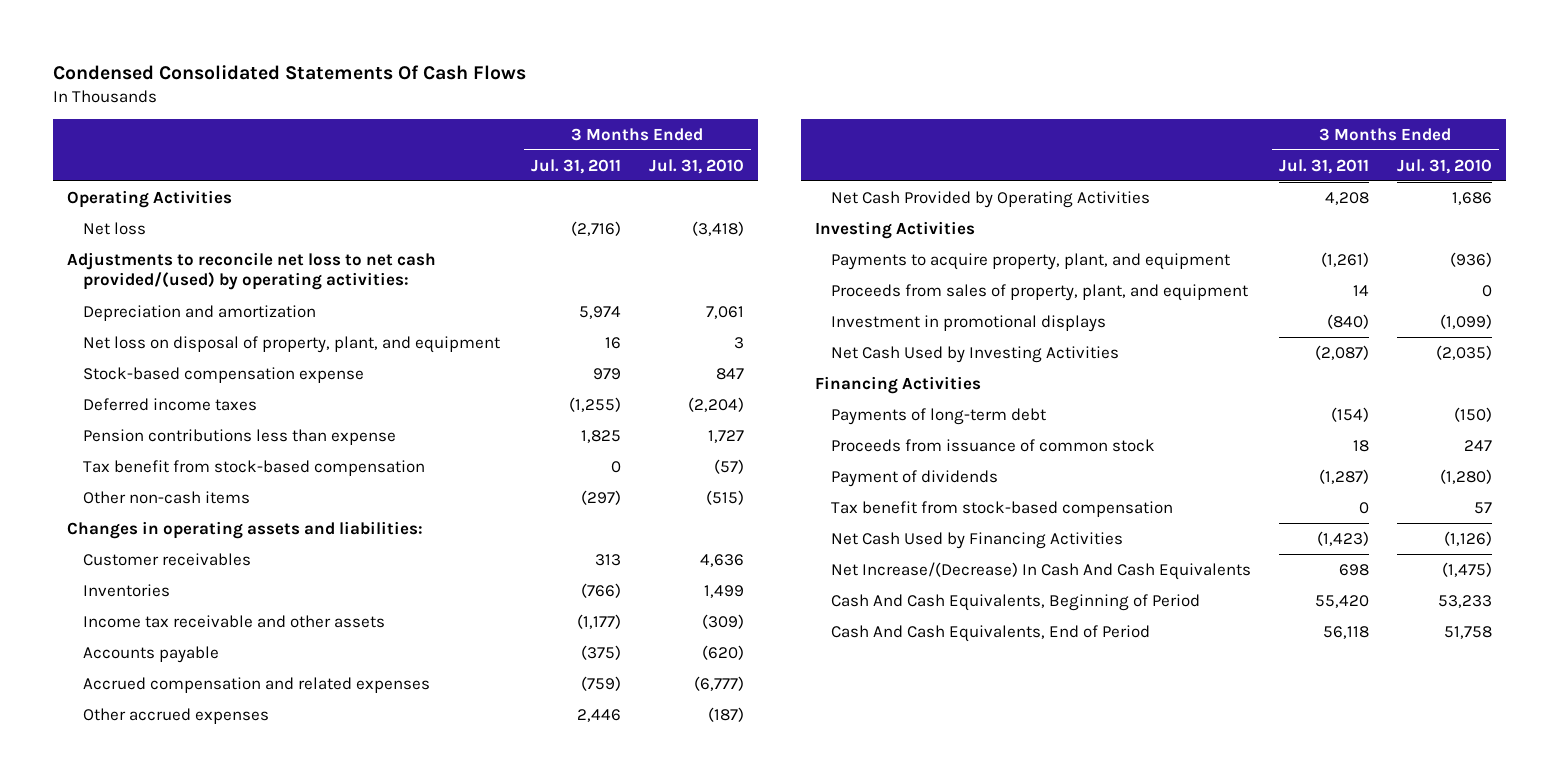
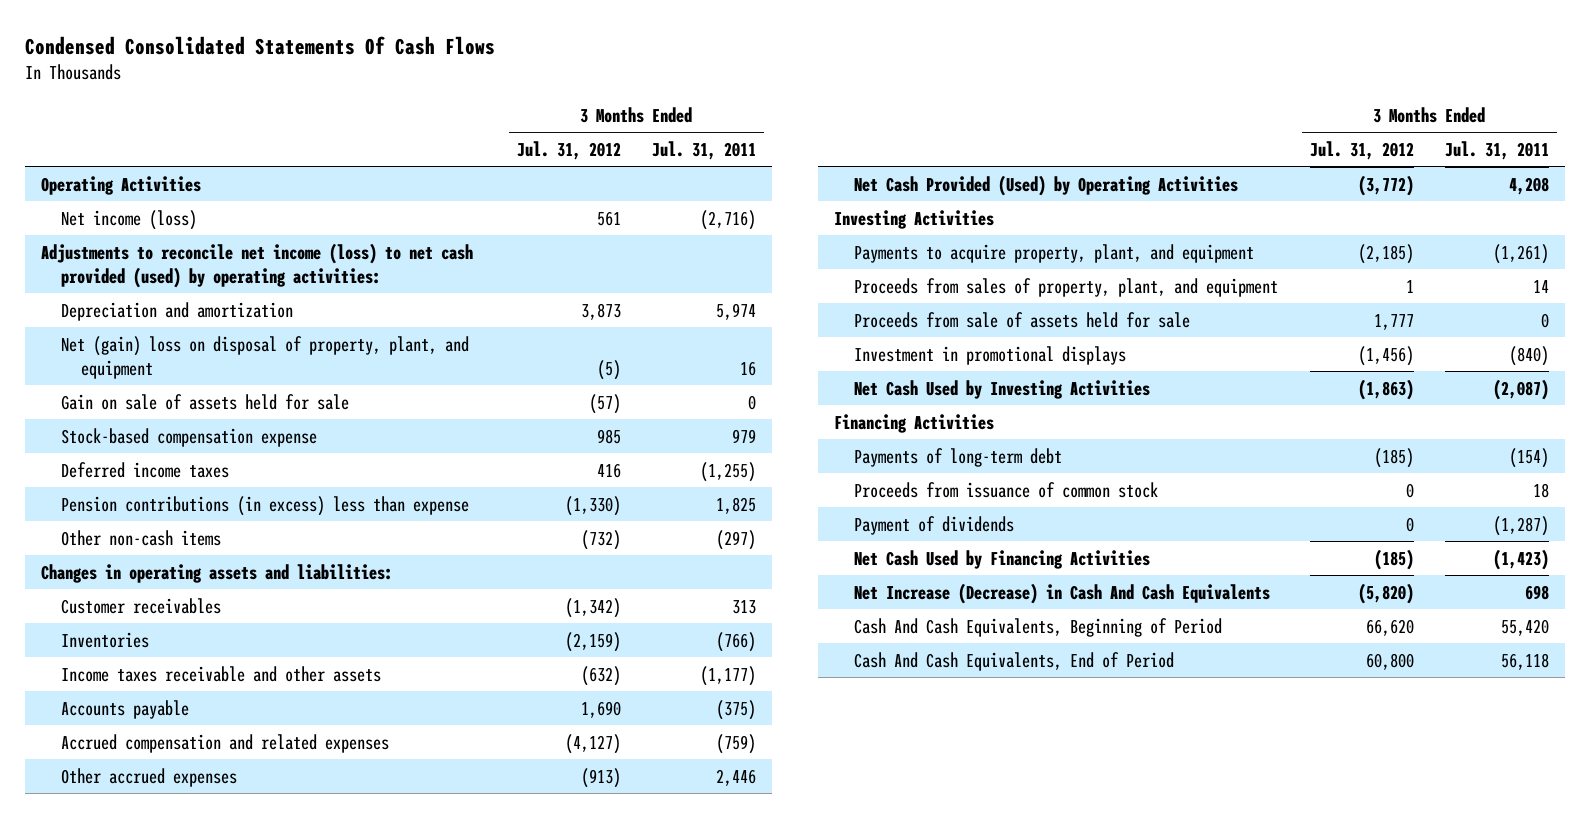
[649,158,745,174] Jul. 31, 2010 -> none
none -> [516,140,621,160] Jul. 31, 2012
[82,221,146,235] Net loss -> [61,209,198,230] Net income (loss)
[66,251,436,291] Adjustments to reconcile net loss to net cash provided/(used) by operating activities: -> [41,242,474,288] Adjustments to reconcile net income (loss) to net cash provided (used) by operating activities:
[82,335,500,353] Net loss on disposal of property, plant, and equipment -> [61,335,470,379] Net (gain) loss on disposal of property, plant, and equipment
none -> [61,393,350,410] Gain on sale of assets held for sale
[82,459,425,476] Tax benefit from stock-based compensation -> none
[82,428,396,445] Pension contributions less than expense -> [61,495,470,516] Pension contributions (in excess) less than expense
[82,614,385,628] Income tax receivable and other assets -> [61,665,382,682] Income taxes receivable and other assets
[830,190,1150,208] Net Cash Provided by Operating Activities -> [854,174,1239,196] Net Cash Provided (Used) by Operating Activities
none -> [854,311,1191,328] Proceeds from sale of assets held for sale
[830,500,1173,517] Tax benefit from stock-based compensation -> none
[830,561,1251,580] Net Increase/(Decrease) In Cash And Cash Equivalents -> [854,582,1271,604] Net Increase (Decrease) in Cash And Cash Equivalents

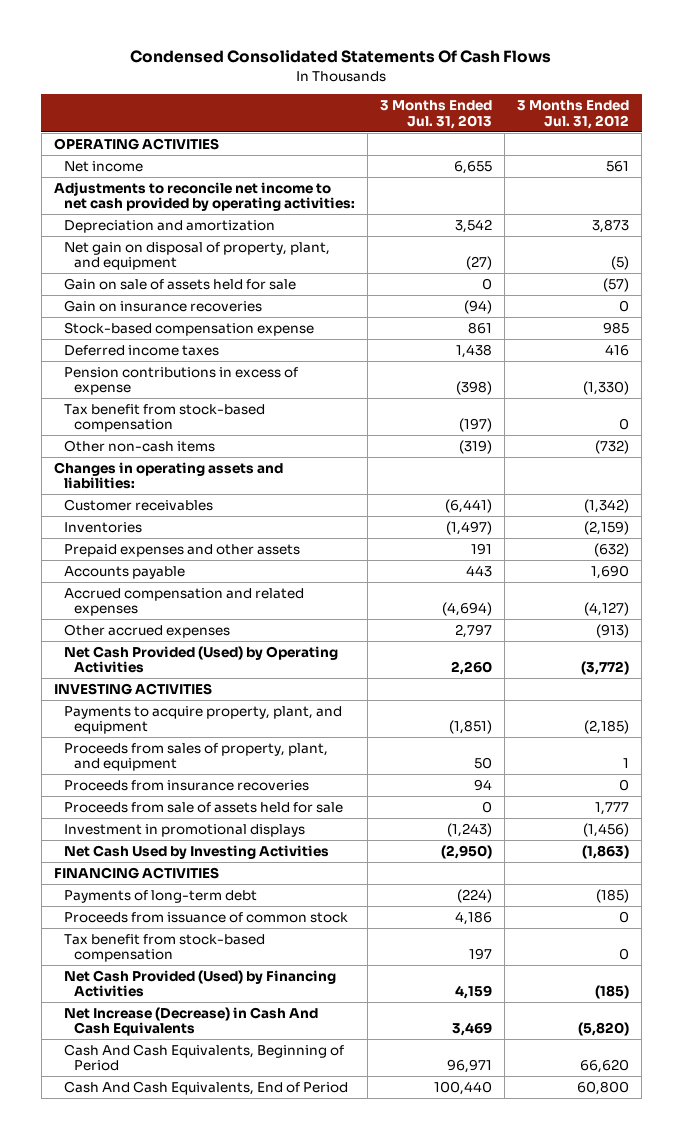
[652,140,757,160] Jul. 31, 2011 -> none
none -> [379,100,492,129] 3 Months Ended Jul. 31, 2013
[41,175,202,195] Operating Activities -> [53,137,219,150] OPERATING ACTIVITIES
[61,209,198,230] Net income (loss) -> [63,160,143,172] Net income
[41,242,474,288] Adjustments to reconcile net income (loss) to net cash provided (used) by operating activities: -> [53,181,355,212] Adjustments to reconcile net income to net cash provided by operating activities:
[61,335,470,379] Net (gain) loss on disposal of property, plant, and equipment -> [63,241,330,271] Net gain on disposal of property, plant, and equipment
none -> [63,299,262,312] Gain on insurance recoveries
[61,495,470,516] Pension contributions (in excess) less than expense -> [63,366,298,396] Pension contributions in excess of expense
none -> [63,403,265,433] Tax benefit from stock-based compensation
[61,665,382,682] Income taxes receivable and other assets -> [63,543,300,557] Prepaid expenses and other assets
[834,209,995,229] Investing Activities -> [53,682,212,695] INVESTING ACTIVITIES
none -> [63,779,309,791] Proceeds from insurance recoveries
[834,413,995,433] Financing Activities -> [53,866,219,879] FINANCING ACTIVITIES
[854,515,1015,535] Payment of dividends -> none
none -> [63,933,265,963] Tax benefit from stock-based compensation
[854,549,1151,569] Net Cash Used by Financing Activities -> [63,969,336,998] Net Cash Provided (Used) by Financing Activities

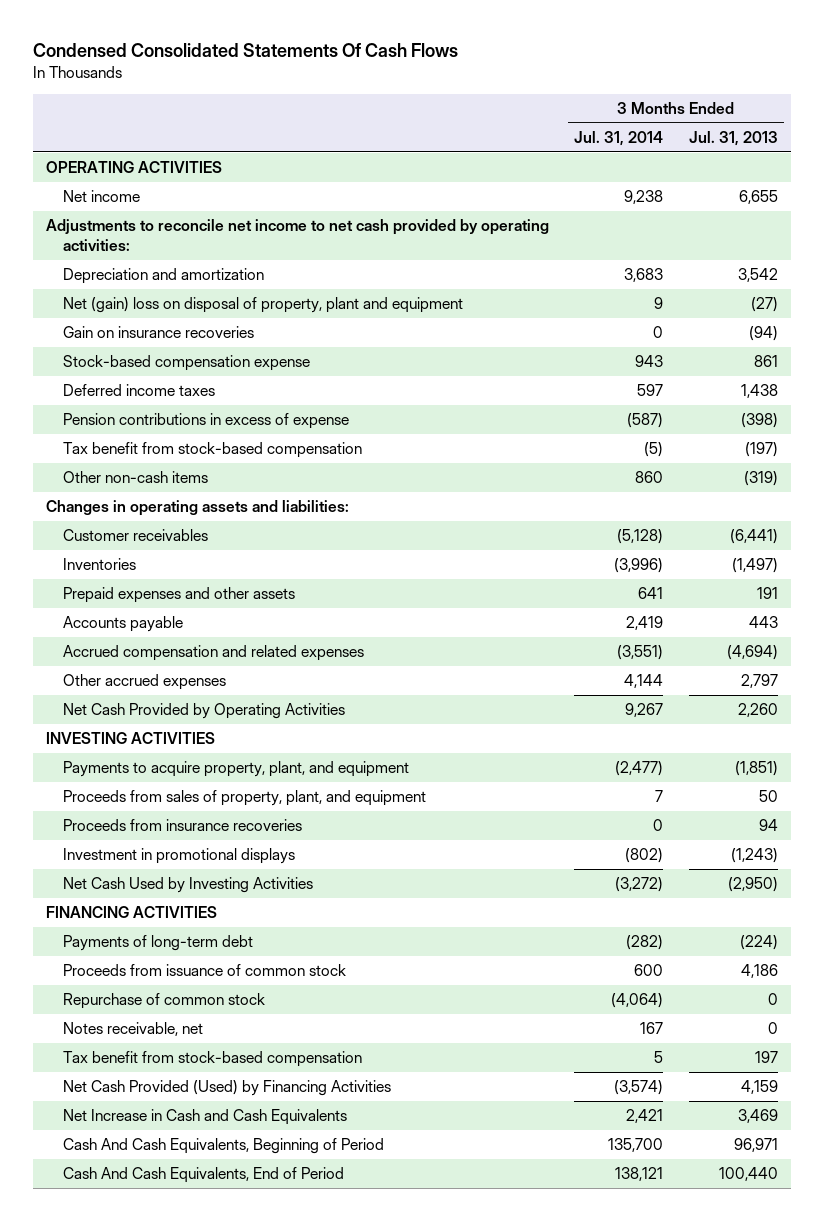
[517,100,630,129] 3 Months Ended Jul. 31, 2012 -> none
none -> [574,131,664,147] Jul. 31, 2014
[63,277,296,290] Gain on sale of assets held for sale -> none
[63,241,330,271] Net gain on disposal of property, plant, and equipment -> [62,297,463,314] Net (gain) loss on disposal of property, plant and equipment
[63,645,338,674] Net Cash Provided (Used) by Operating Activities -> [62,703,345,720] Net Cash Provided by Operating Activities
[63,801,343,813] Proceeds from sale of assets held for sale -> none
none -> [62,993,265,1010] Repurchase of common stock
none -> [62,1022,203,1037] Notes receivable, net
[63,1006,318,1037] Net Increase (Decrease) in Cash And Cash Equivalents -> [62,1109,347,1126] Net Increase in Cash and Cash Equivalents

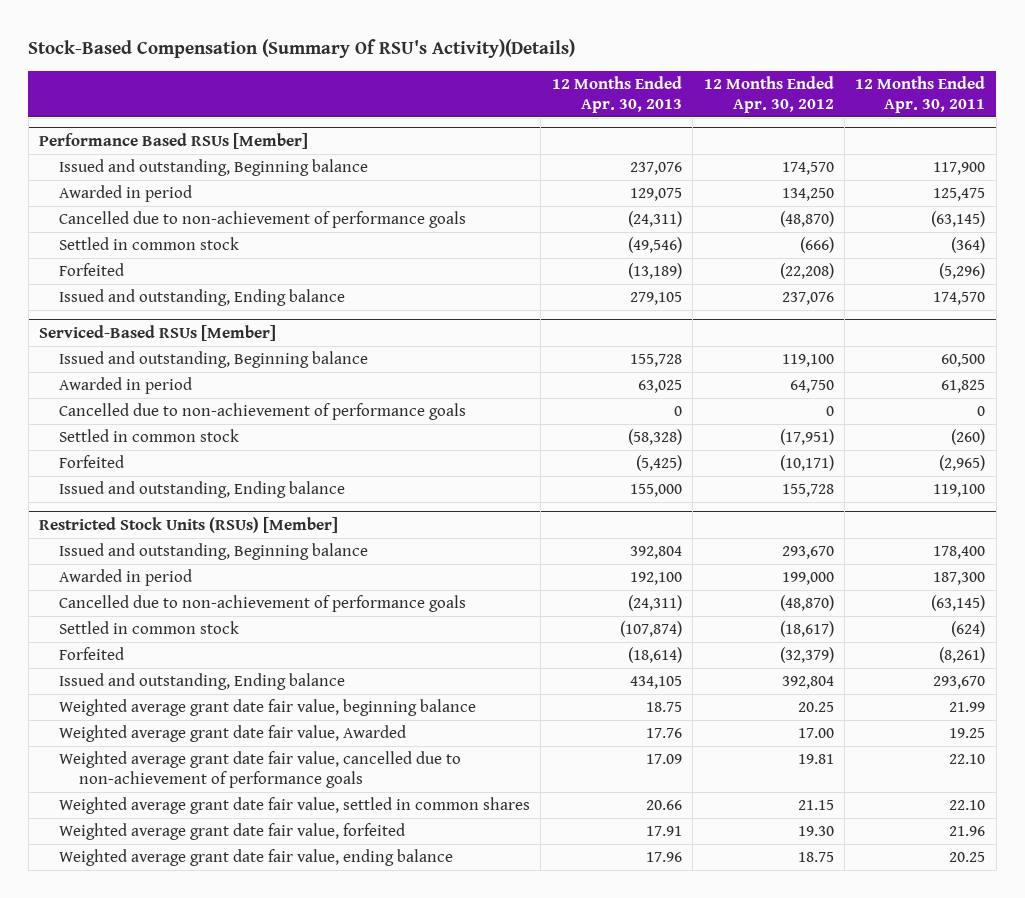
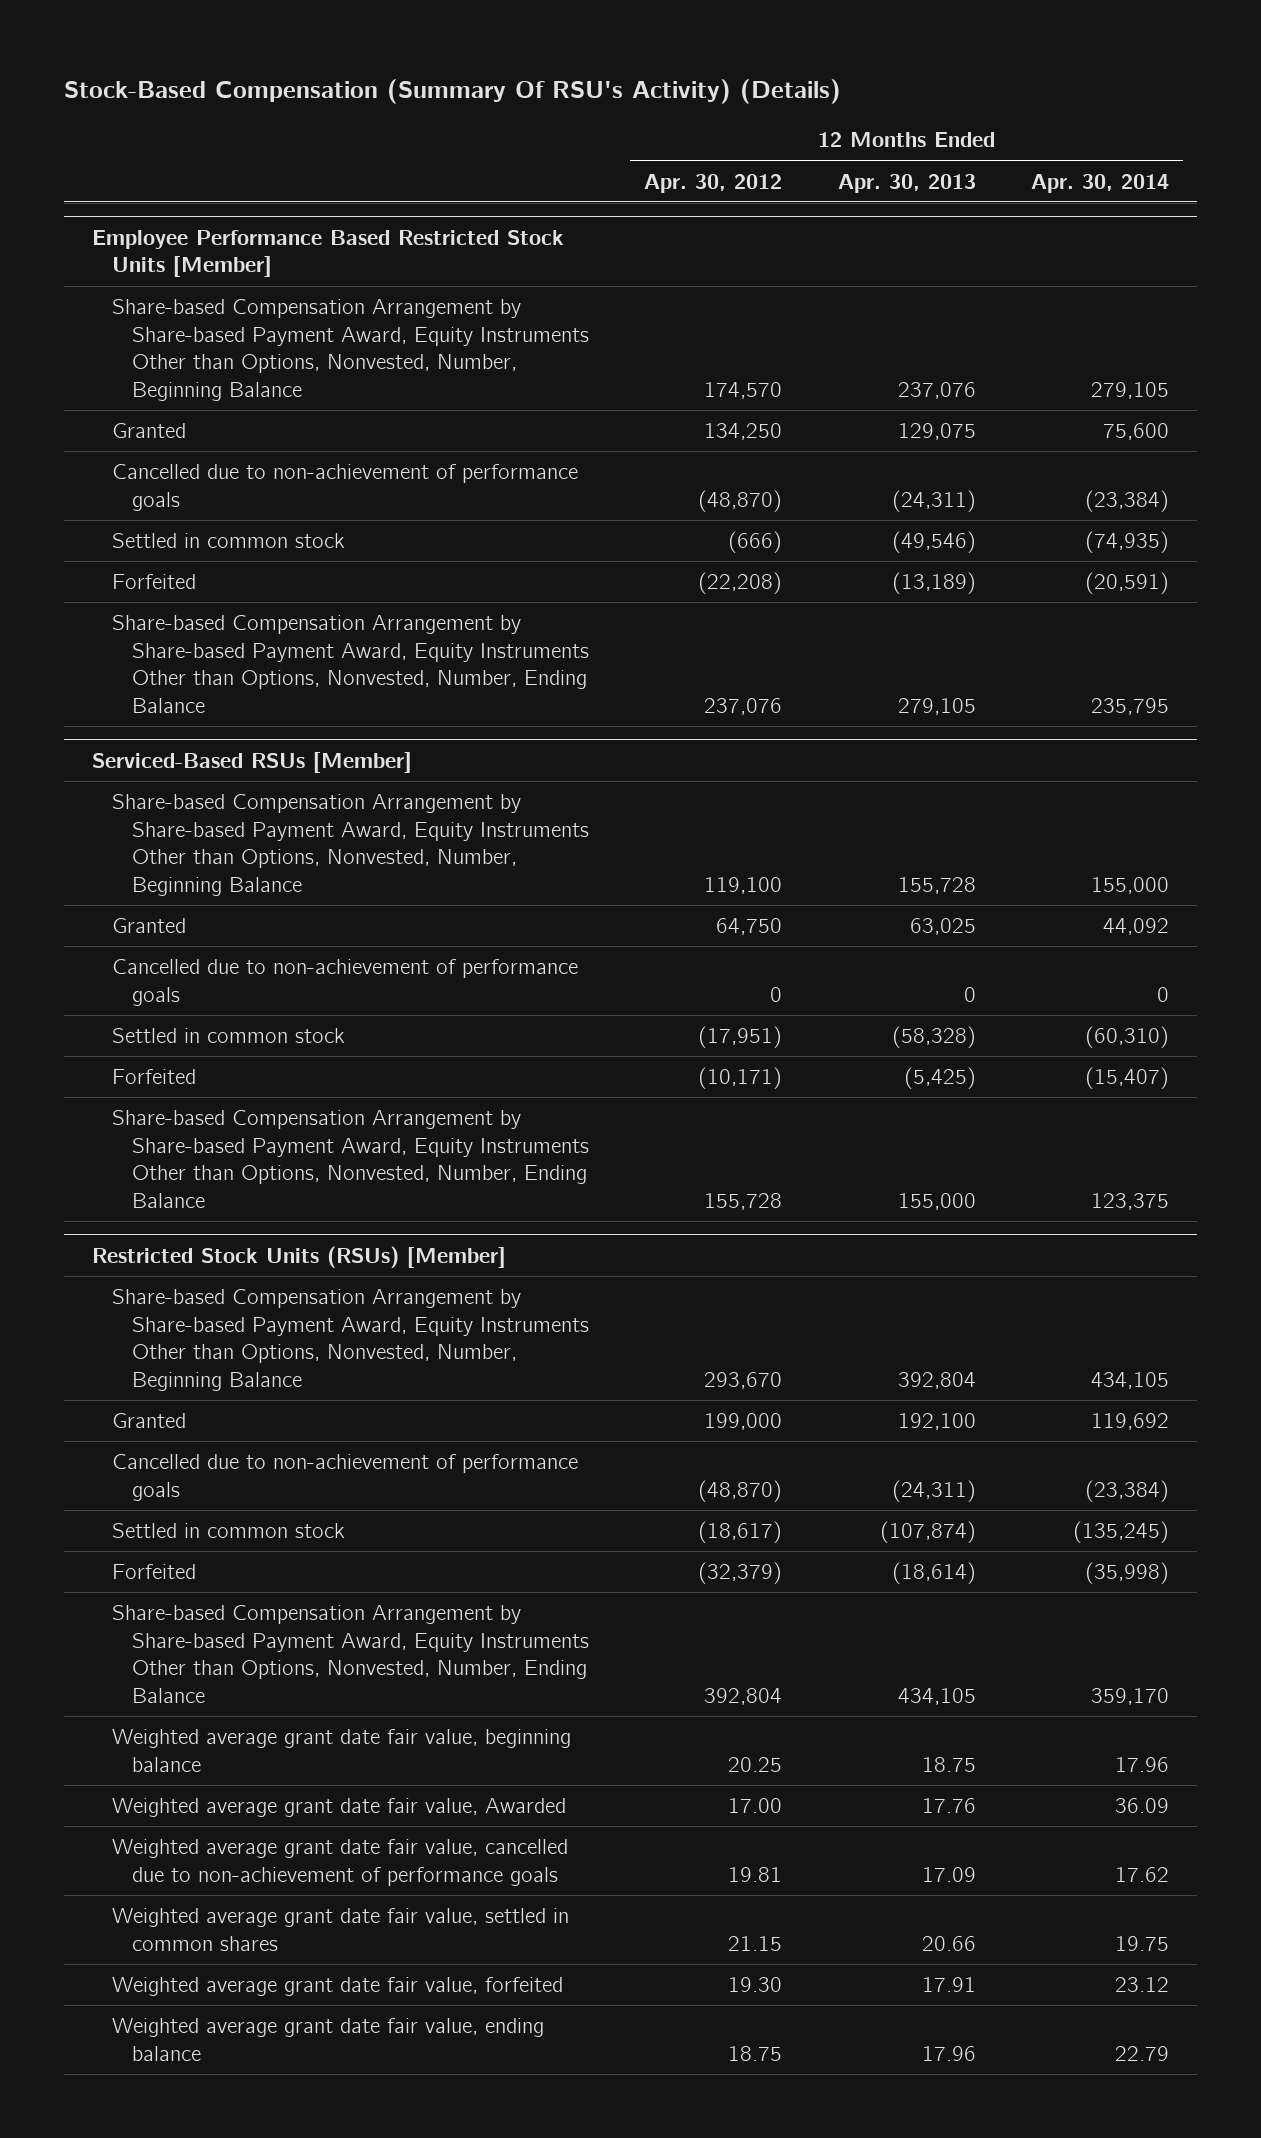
[28,39,576,59] Stock-Based Compensation (Summary Of RSU's Activity)(Details) -> [64,78,842,104] Stock-Based Compensation (Summary Of RSU's Activity) (Details)
[855,75,986,113] 12 Months Ended Apr. 30, 2011 -> none
none -> [1031,173,1170,193] Apr. 30, 2014
[39,133,309,150] Performance Based RSUs [Member] -> none
none -> [91,229,564,278] Employee Performance Based Restricted Stock Units [Member]
[58,159,368,177] Issued and outstanding, Beginning balance -> [111,299,589,401] Share-based Compensation Arrangement by Share-based Payment Award, Equity Instruments Other than Options, Nonvested, Number, Beginning Balance
[58,185,192,203] Awarded in period -> [111,423,186,439] Granted
[58,289,345,307] Issued and outstanding, Ending balance -> [111,615,589,713] Share-based Compensation Arrangement by Share-based Payment Award, Equity Instruments Other than Options, Nonvested, Number, Ending Balance
[58,351,368,369] Issued and outstanding, Beginning balance -> [111,794,589,896] Share-based Compensation Arrangement by Share-based Payment Award, Equity Instruments Other than Options, Nonvested, Number, Beginning Balance
[58,377,192,395] Awarded in period -> [111,918,186,934] Granted
[58,481,345,499] Issued and outstanding, Ending balance -> [111,1110,589,1208] Share-based Compensation Arrangement by Share-based Payment Award, Equity Instruments Other than Options, Nonvested, Number, Ending Balance
[58,543,368,561] Issued and outstanding, Beginning balance -> [111,1289,589,1391] Share-based Compensation Arrangement by Share-based Payment Award, Equity Instruments Other than Options, Nonvested, Number, Beginning Balance
[58,569,192,587] Awarded in period -> [111,1413,186,1429] Granted
[58,673,345,691] Issued and outstanding, Ending balance -> [111,1605,589,1703] Share-based Compensation Arrangement by Share-based Payment Award, Equity Instruments Other than Options, Nonvested, Number, Ending Balance

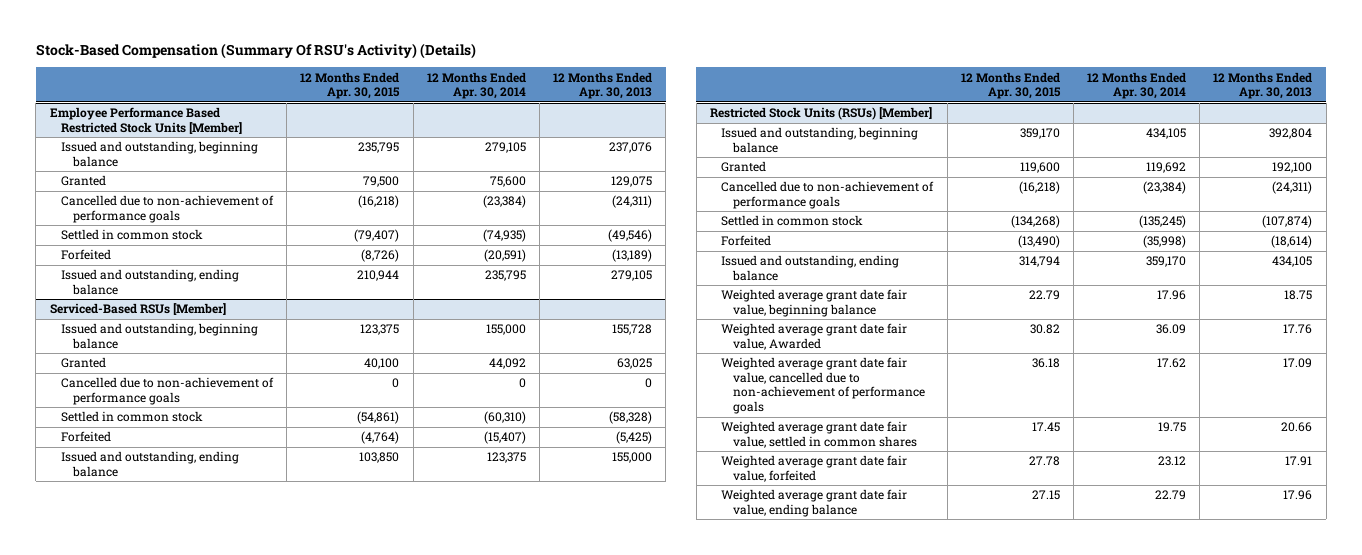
[644,173,783,193] Apr. 30, 2012 -> none
none -> [300,71,401,100] 12 Months Ended Apr. 30, 2015
[111,299,589,401] Share-based Compensation Arrangement by Share-based Payment Award, Equity Instruments Other than Options, Nonvested, Number, Beginning Balance -> [61,141,259,167] Issued and outstanding, beginning balance
[111,615,589,713] Share-based Compensation Arrangement by Share-based Payment Award, Equity Instruments Other than Options, Nonvested, Number, Ending Balance -> [61,269,240,295] Issued and outstanding, ending balance
[111,794,589,896] Share-based Compensation Arrangement by Share-based Payment Award, Equity Instruments Other than Options, Nonvested, Number, Beginning Balance -> [61,323,259,349] Issued and outstanding, beginning balance
[111,1110,589,1208] Share-based Compensation Arrangement by Share-based Payment Award, Equity Instruments Other than Options, Nonvested, Number, Ending Balance -> [61,451,240,477] Issued and outstanding, ending balance
[111,1289,589,1391] Share-based Compensation Arrangement by Share-based Payment Award, Equity Instruments Other than Options, Nonvested, Number, Beginning Balance -> [721,127,919,153] Issued and outstanding, beginning balance
[111,1605,589,1703] Share-based Compensation Arrangement by Share-based Payment Award, Equity Instruments Other than Options, Nonvested, Number, Ending Balance -> [721,255,900,281] Issued and outstanding, ending balance

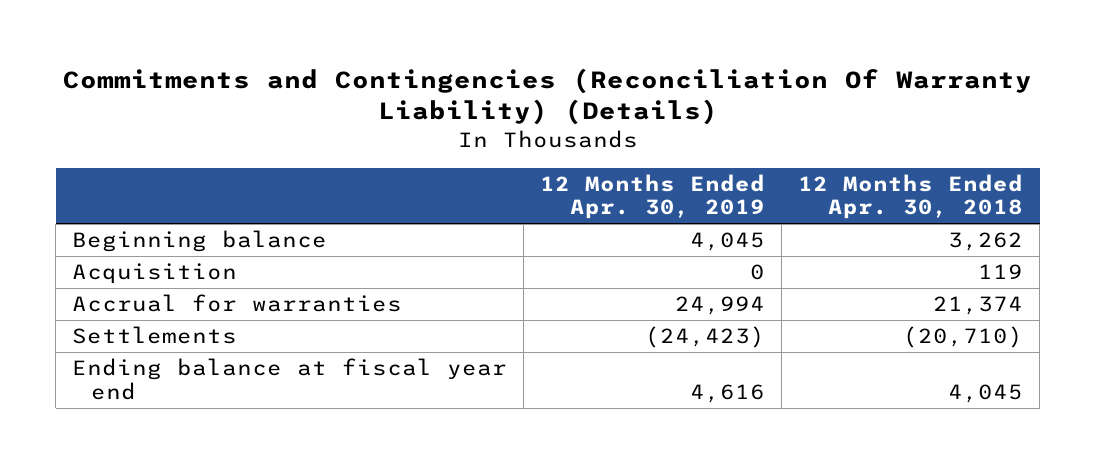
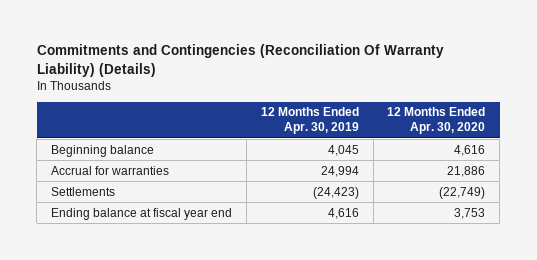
[798,173,1024,220] 12 Months Ended Apr. 30, 2018 -> none
none -> [387,107,486,135] 12 Months Ended Apr. 30, 2020
[72,263,238,285] Acquisition -> none

